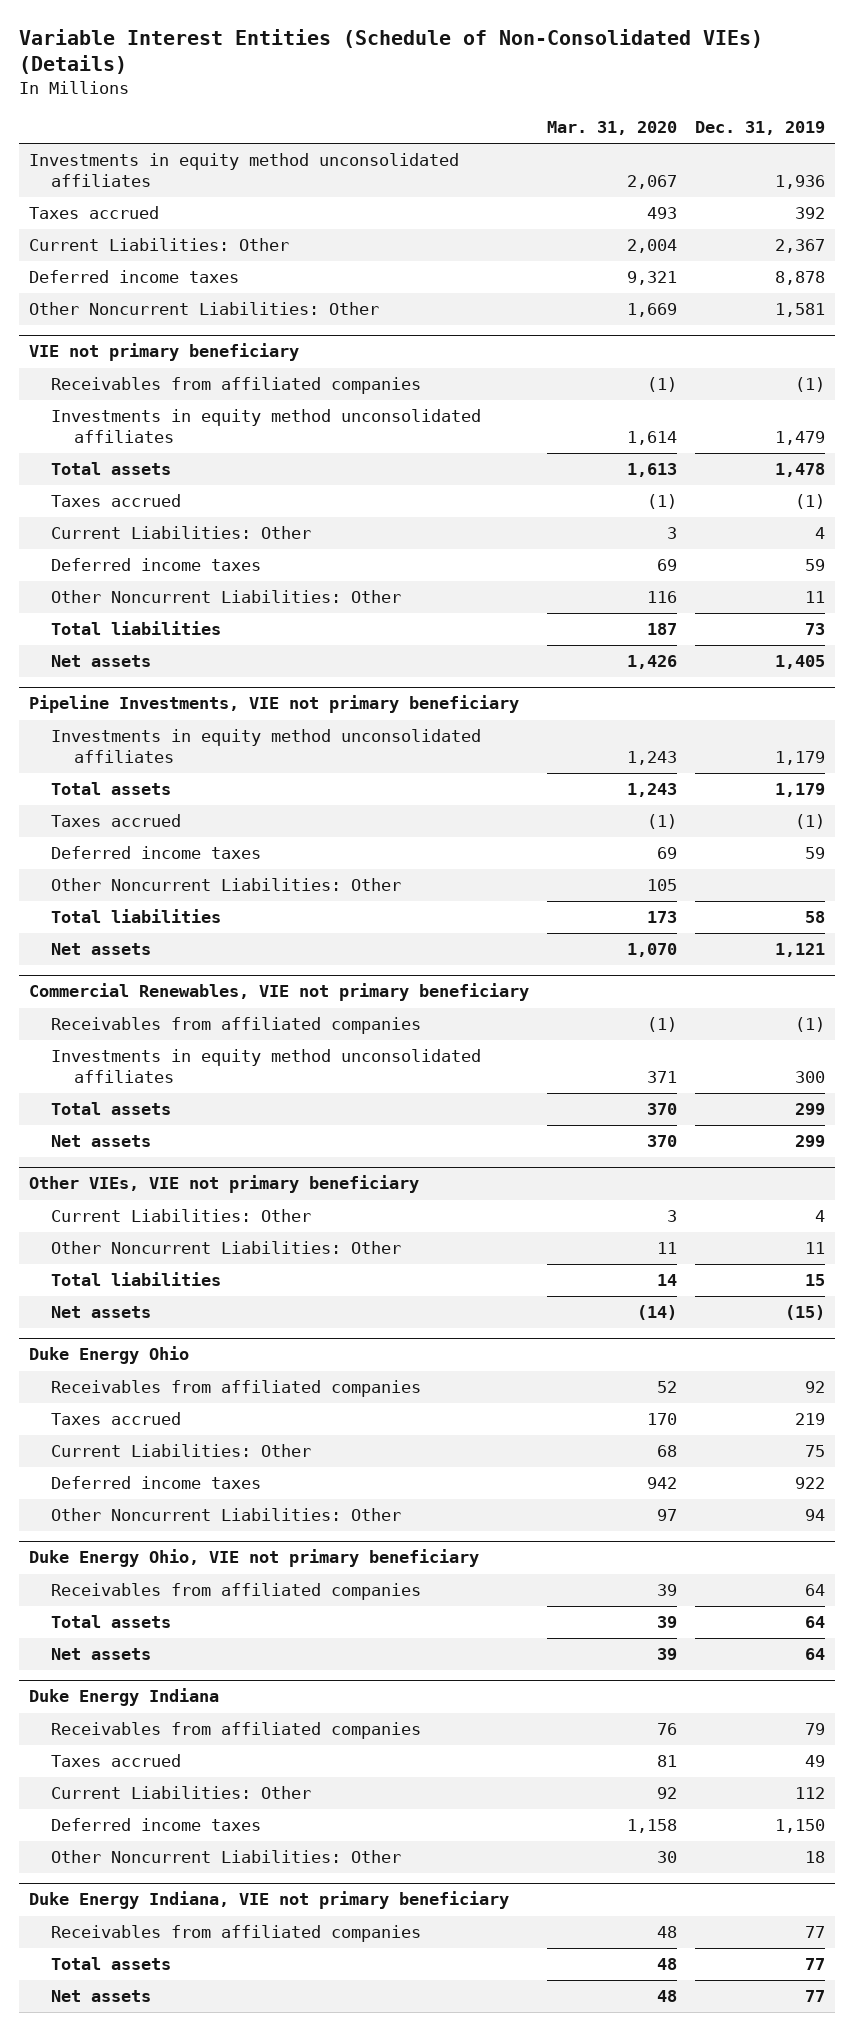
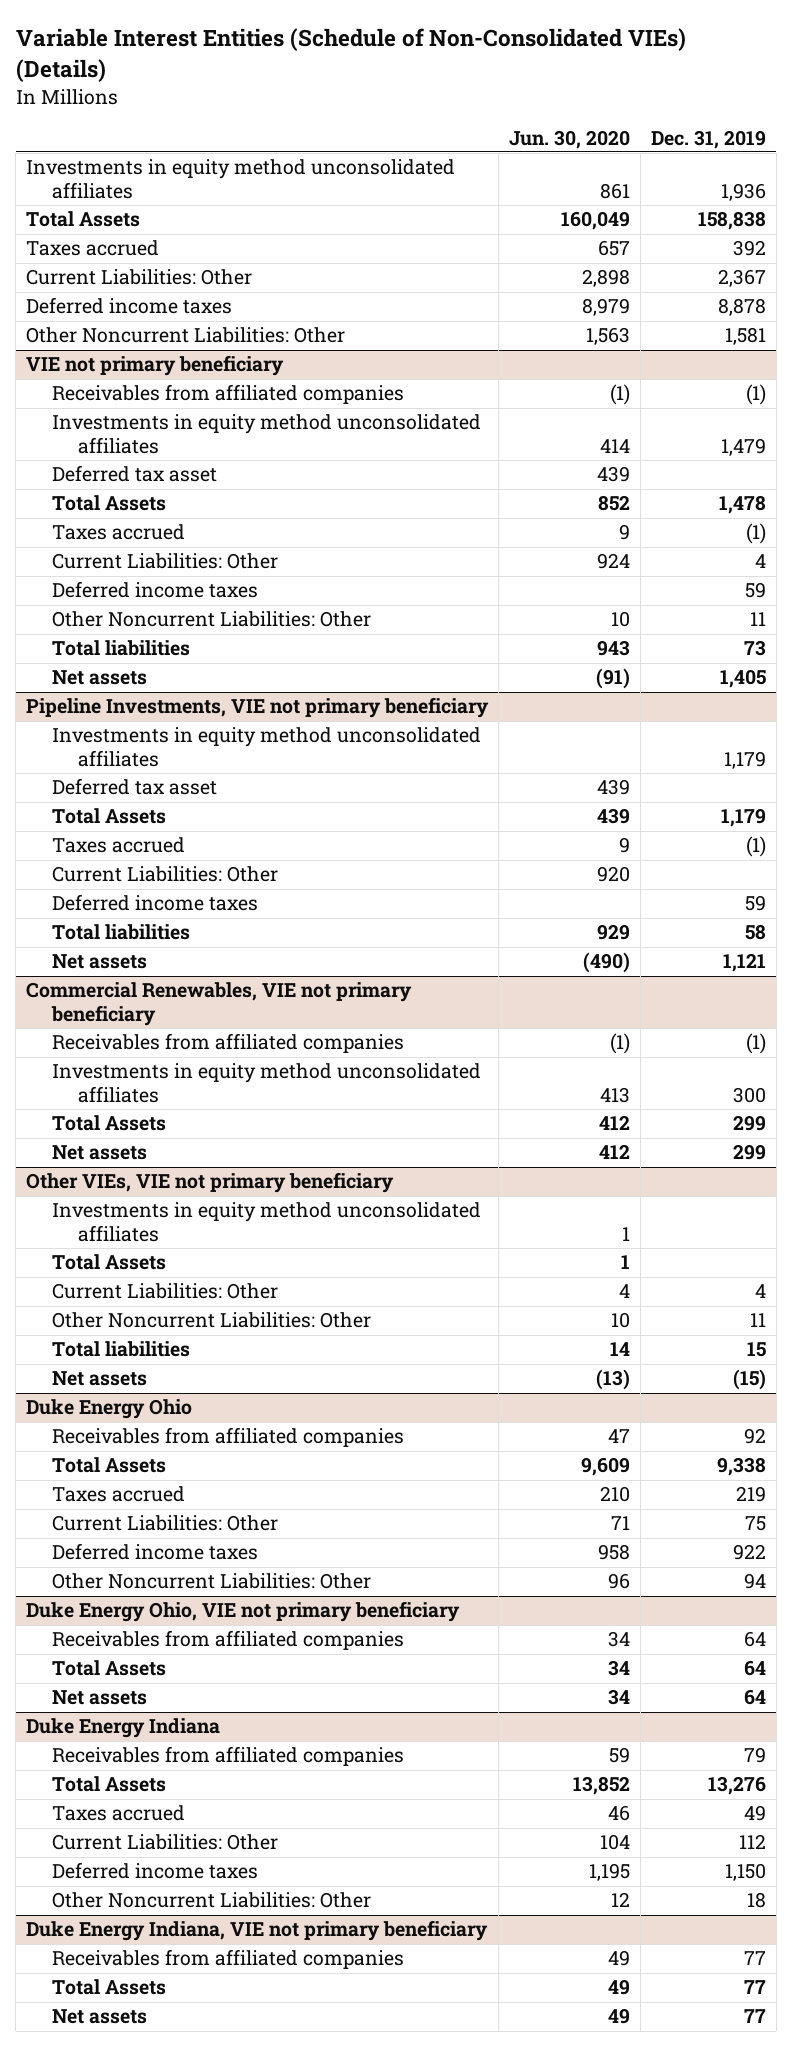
[546,121,677,136] Mar. 31, 2020 -> none
none -> [509,129,631,149] Jun. 30, 2020
none -> [26,211,141,228] Total Assets
none -> [51,465,217,483] Deferred tax asset
[51,462,172,476] Total assets -> [51,495,166,512] Total Assets
none -> [51,778,217,796] Deferred tax asset
[51,782,172,796] Total assets -> [51,808,166,825] Total Assets
none -> [51,866,278,883] Current Liabilities: Other
[51,878,402,892] Other Noncurrent Liabilities: Other -> none
[51,1102,172,1116] Total assets -> [51,1115,166,1132] Total Assets
none -> [51,1202,481,1242] Investments in equity method unconsolidated affiliates
none -> [51,1254,166,1271] Total Assets
none -> [51,1457,166,1474] Total Assets
[51,1615,172,1629] Total assets -> [51,1660,166,1677] Total Assets
none -> [51,1776,166,1793] Total Assets
[51,1957,172,1971] Total assets -> [51,1979,166,1996] Total Assets

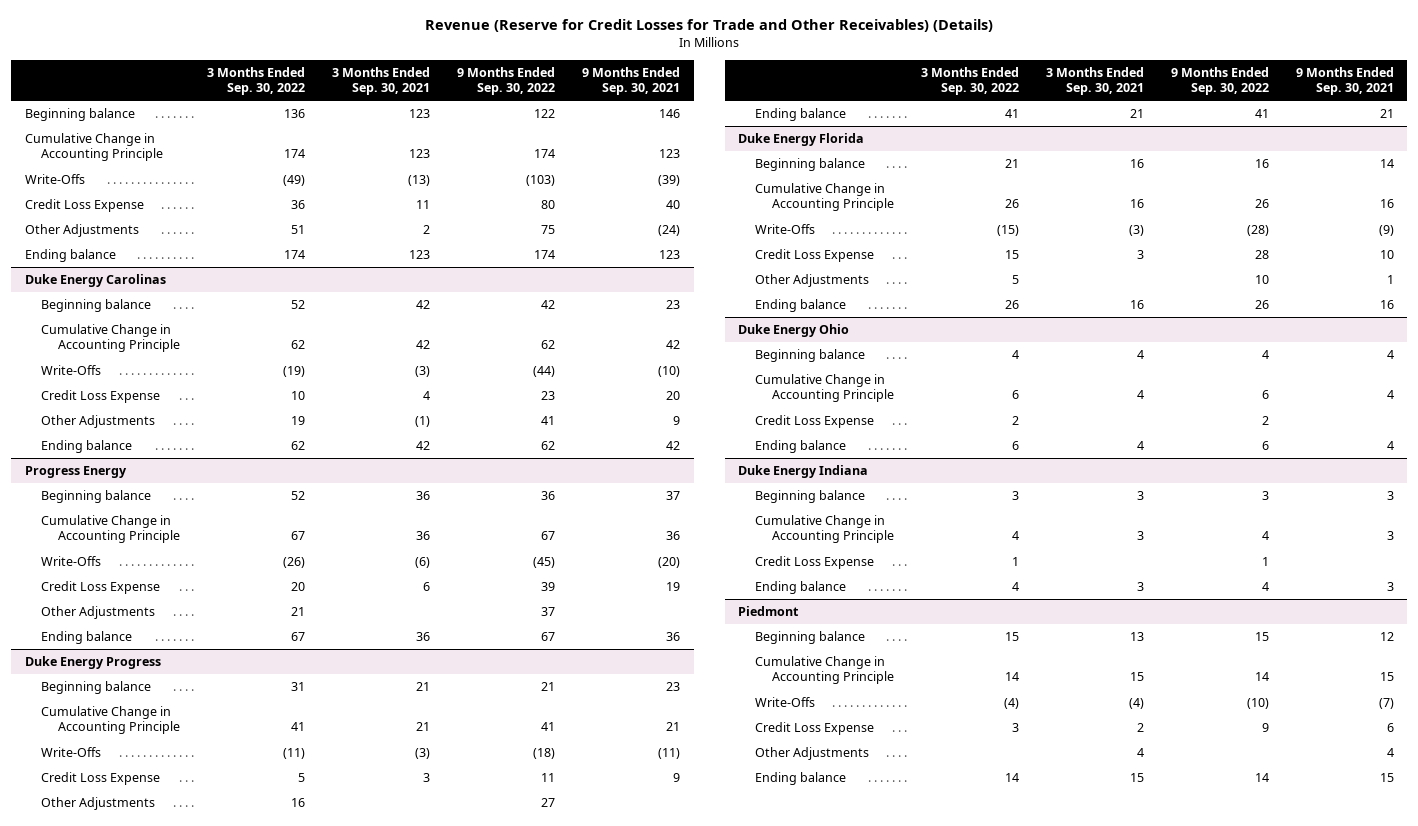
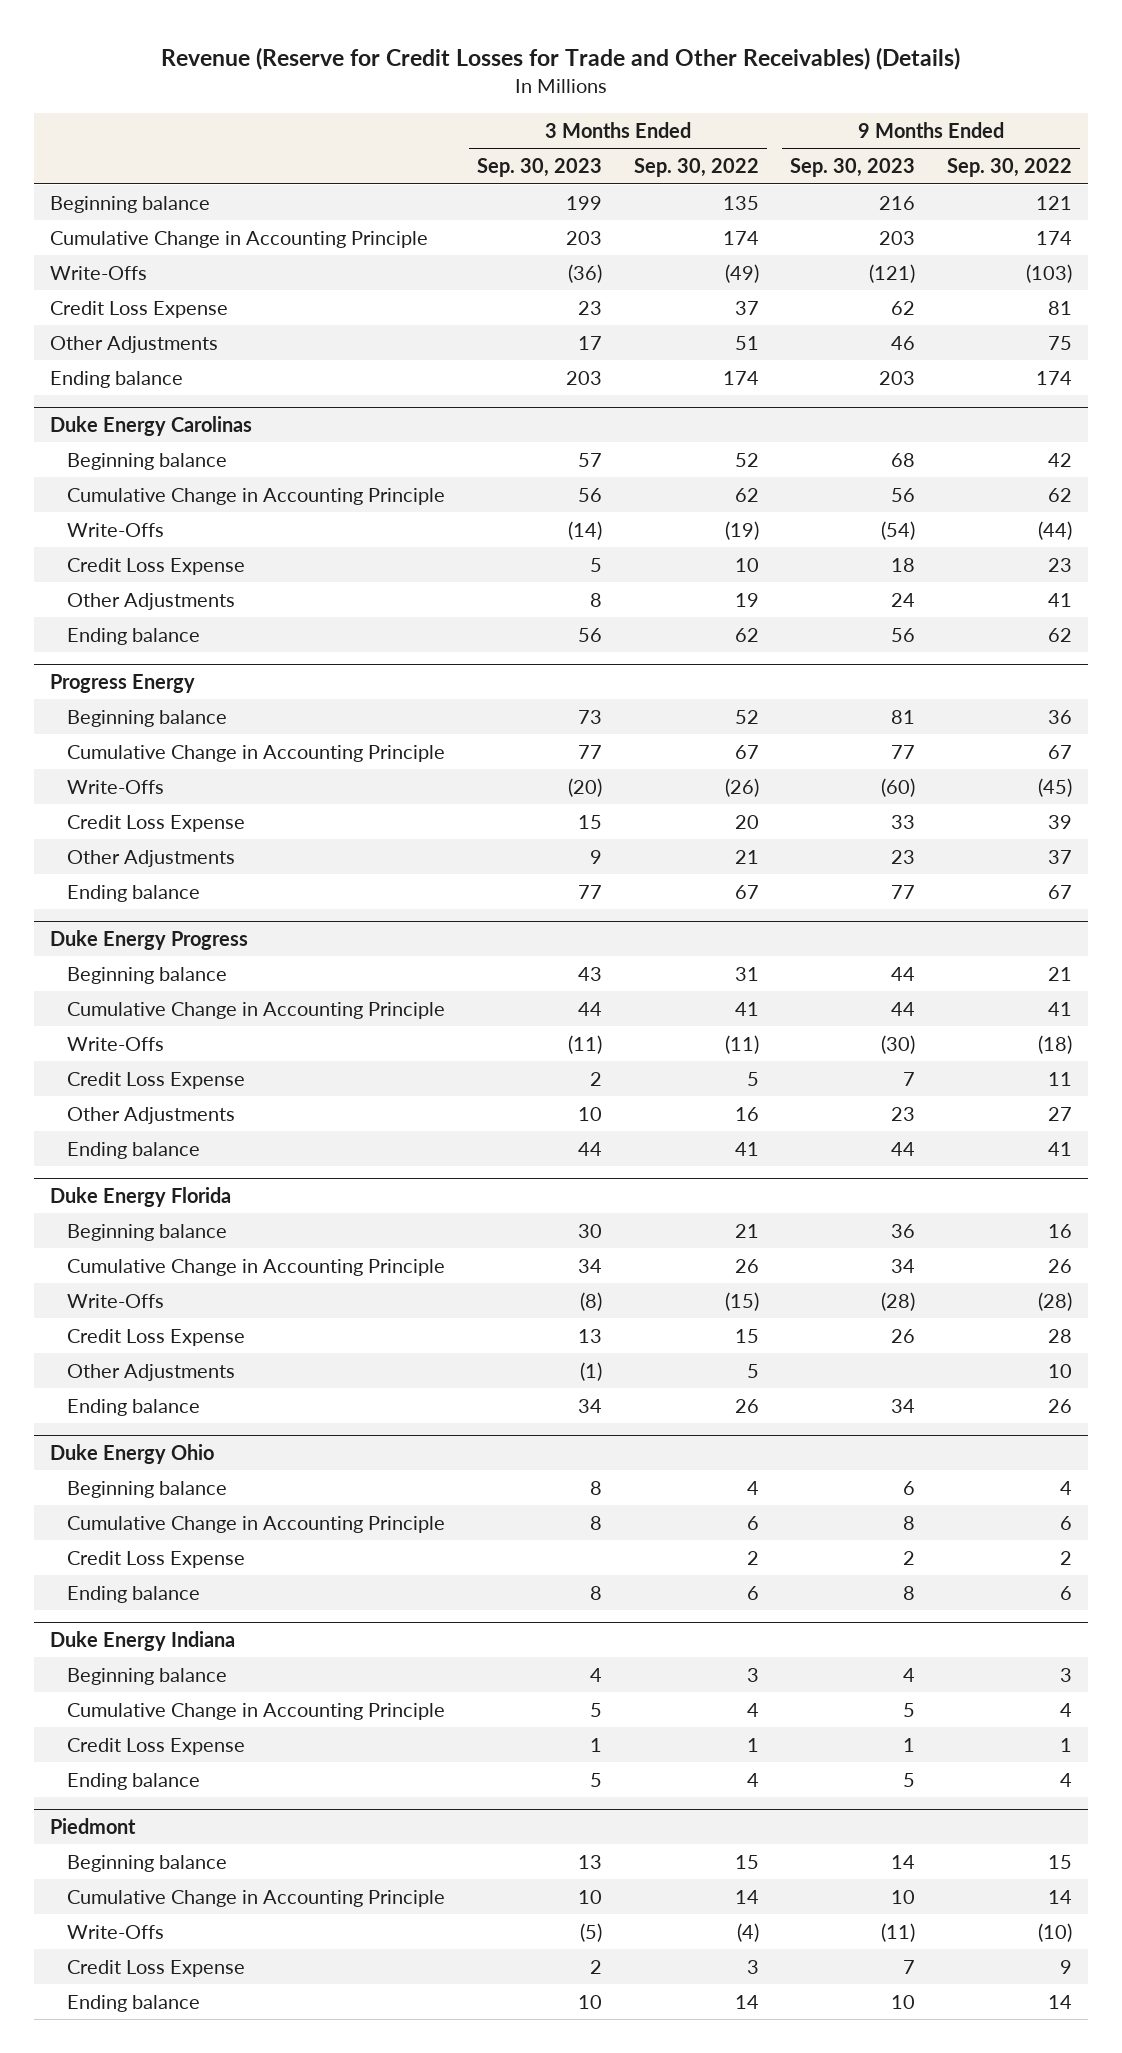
[332,66,431,96] 3 Months Ended Sep. 30, 2021 -> none
[582,66,681,96] 9 Months Ended Sep. 30, 2021 -> none
none -> [477,158,603,178] Sep. 30, 2023
none -> [790,158,916,178] Sep. 30, 2023
[284,109,306,119] 136 -> [722,195,759,210] 135
[534,109,556,119] 122 -> [1035,195,1072,210] 121
[291,200,306,210] 36 -> [734,300,759,315] 37
[541,200,556,210] 80 -> [1047,300,1072,315] 81
[754,747,869,761] Other Adjustments -> none

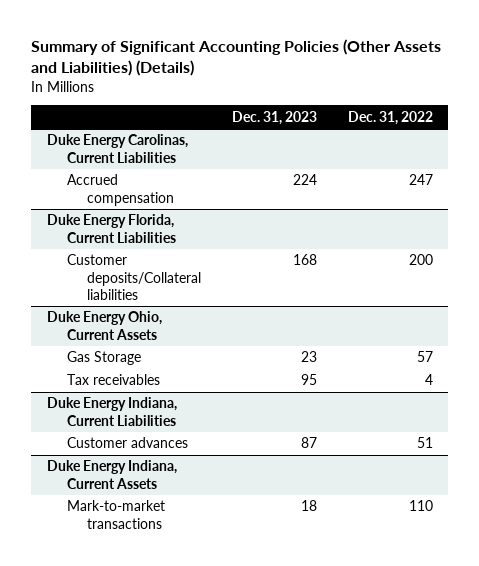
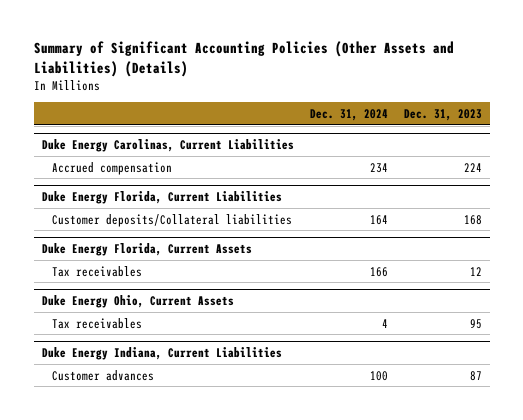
[347,110,433,125] Dec. 31, 2022 -> none
none -> [309,108,388,121] Dec. 31, 2024
none -> [41,243,252,257] Duke Energy Florida, Current Assets
none -> [51,265,142,277] Tax receivables
[66,351,141,366] Gas Storage -> none
[46,460,177,489] Duke Energy Indiana, Current Assets -> none
[66,500,165,529] Mark-to-market transactions -> none

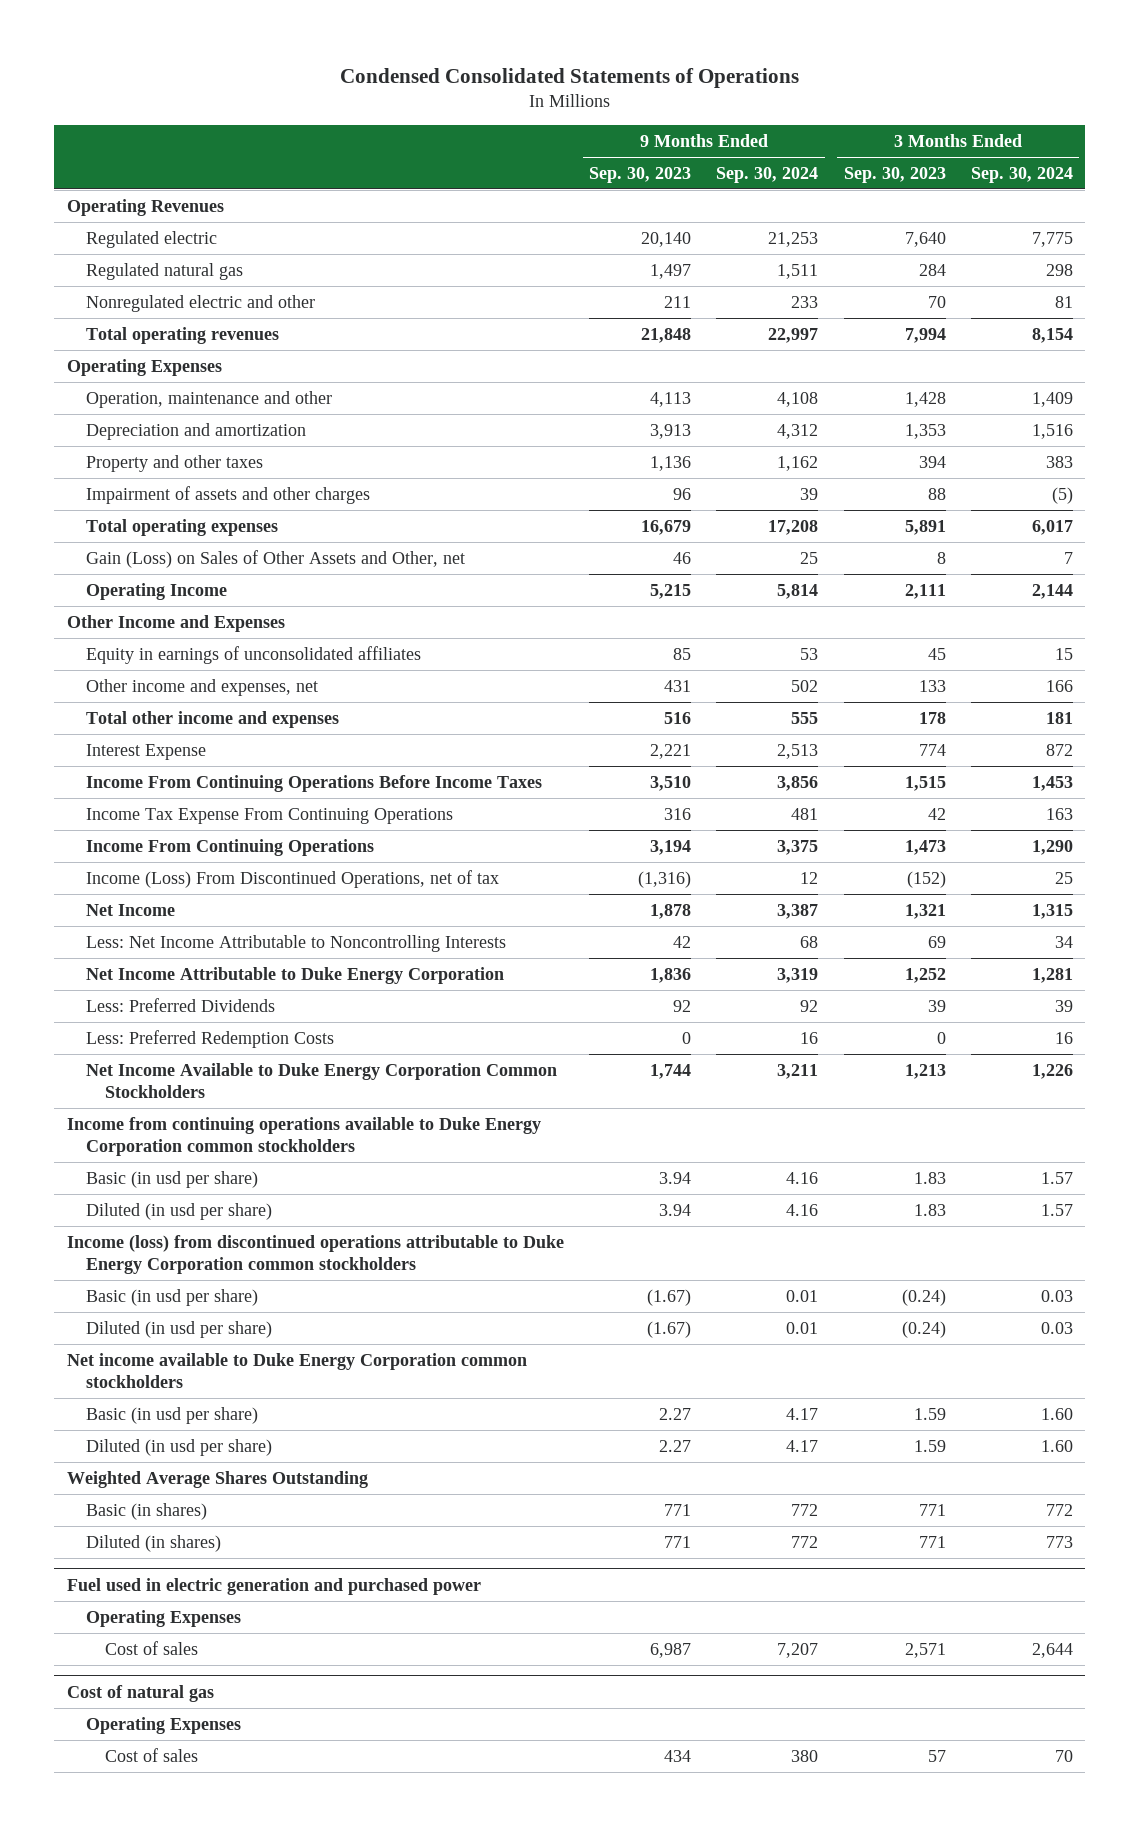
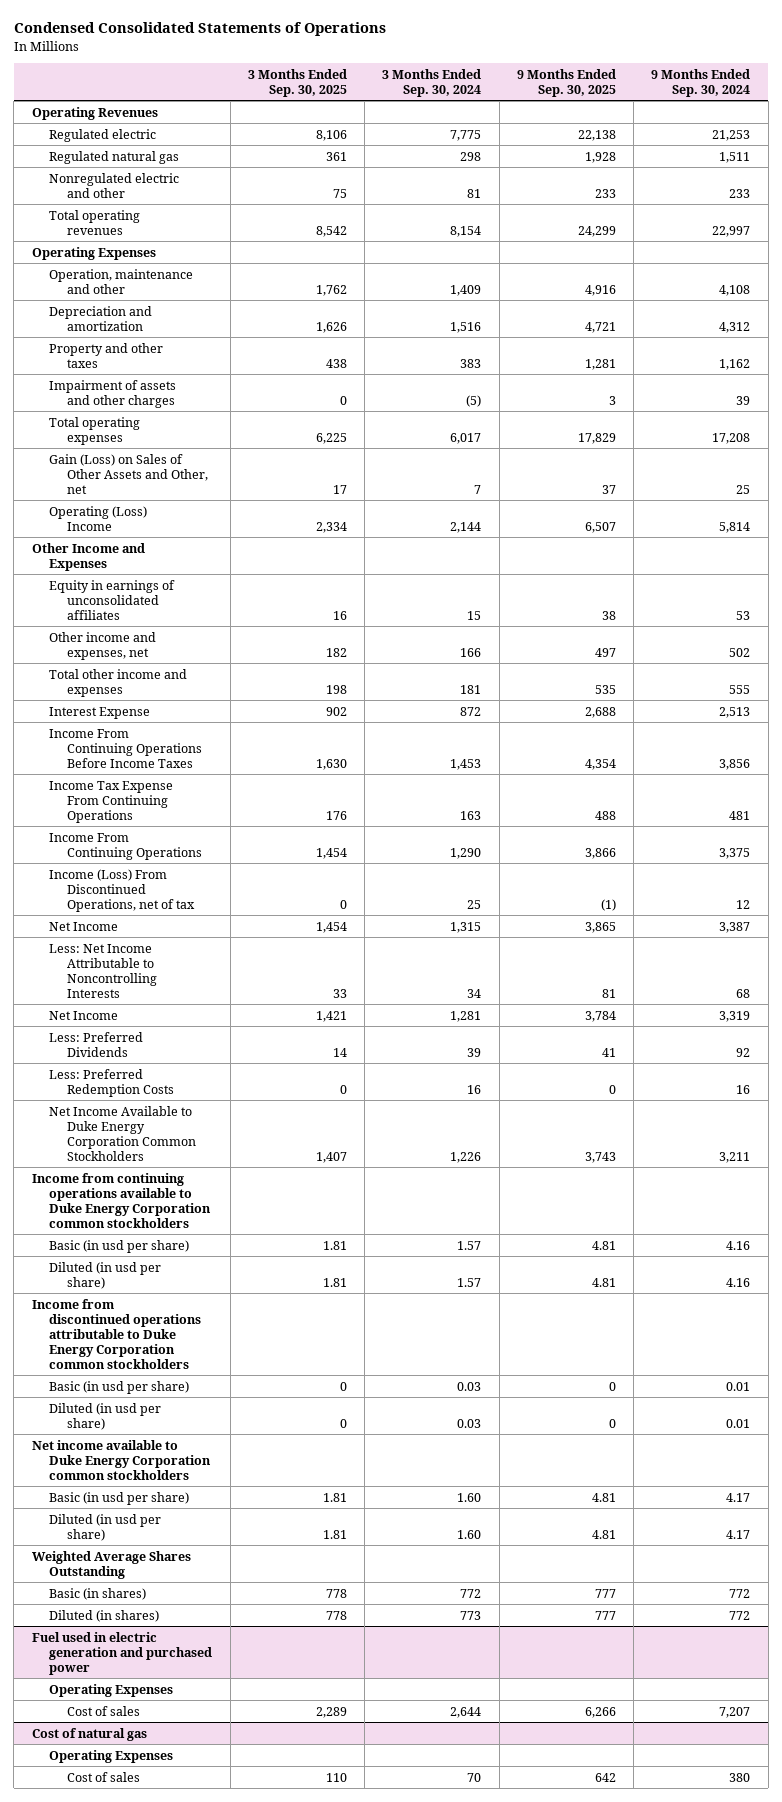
[589,166,692,183] Sep. 30, 2023 -> none
[843,166,946,183] Sep. 30, 2023 -> none
none -> [247,68,347,97] 3 Months Ended Sep. 30, 2025
none -> [516,68,616,97] 9 Months Ended Sep. 30, 2025
[85,582,227,600] Operating Income -> [49,505,148,531] Operating (Loss) Income
[85,966,504,984] Net Income Attributable to Duke Energy Corporation -> [49,1010,119,1020] Net Income
[66,1234,564,1274] Income (loss) from discontinued operations attributable to Duke Energy Corporation common stockholders -> [31,1298,202,1369] Income from discontinued operations attributable to Duke Energy Corporation common stockholders

